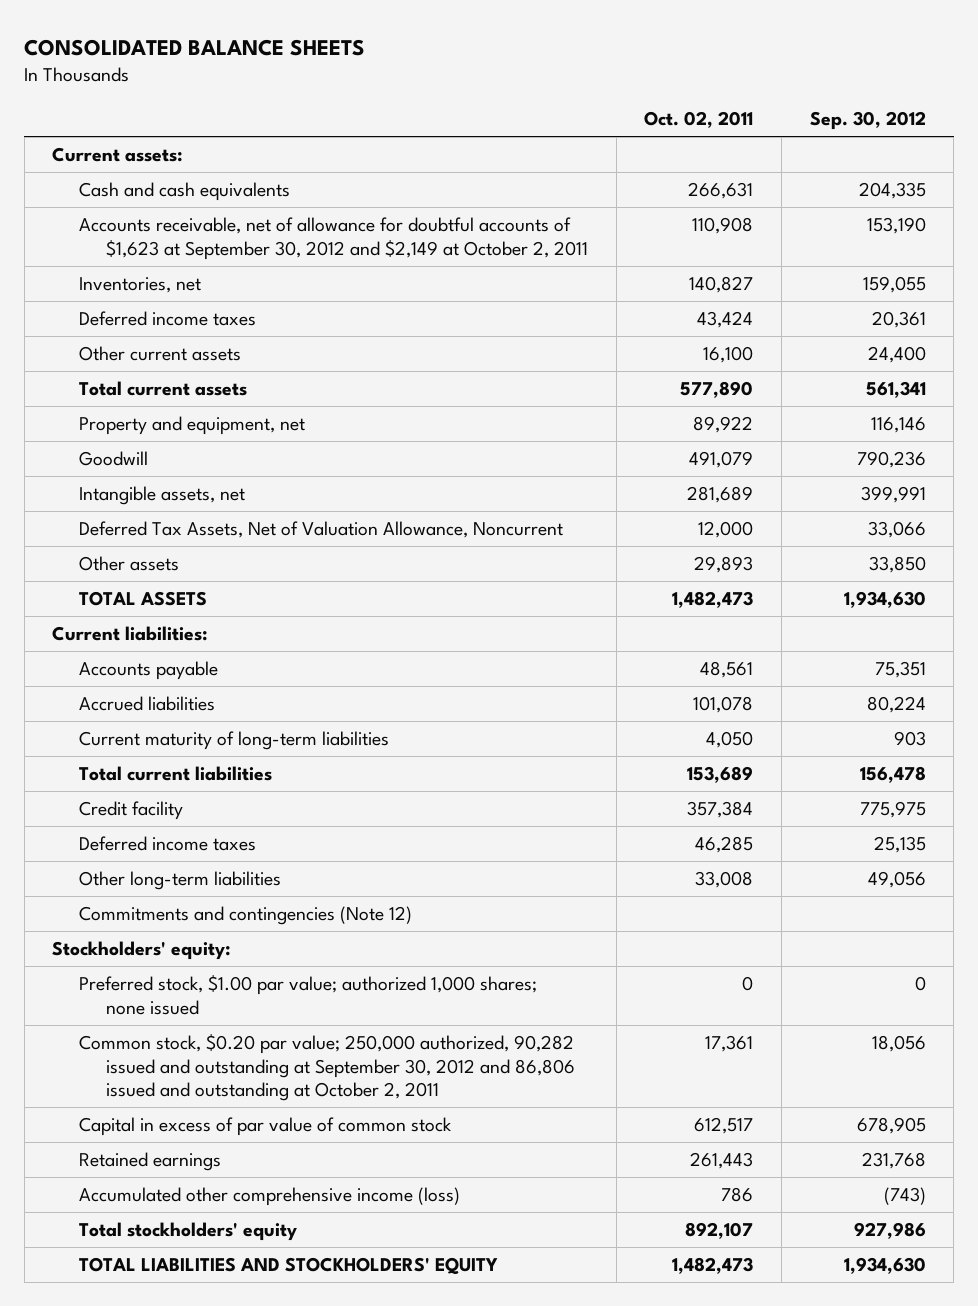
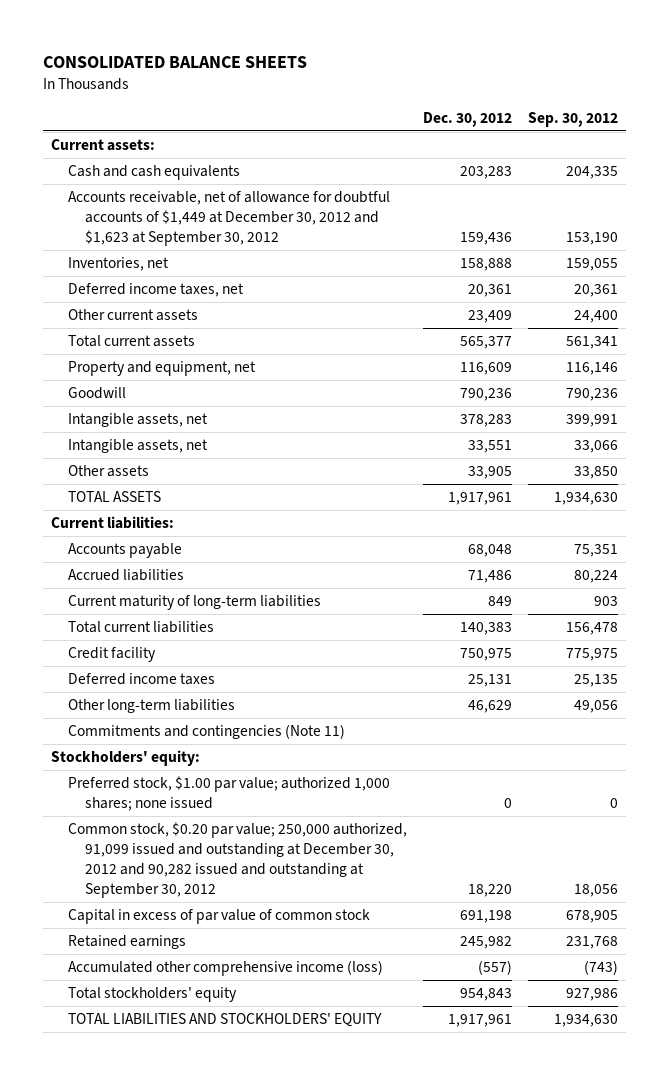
[644,111,754,129] Oct. 02, 2011 -> none
none -> [423,112,513,128] Dec. 30, 2012
[79,217,589,260] Accounts receivable, net of allowance for doubtful accounts of $1,623 at September 30, 2012 and $2,149 at October 2, 2011 -> [68,191,391,247] Accounts receivable, net of allowance for doubtful accounts of $1,449 at December 30, 2012 and $1,623 at September 30, 2012
[79,311,257,327] Deferred income taxes -> [68,283,245,298] Deferred income taxes, net
[79,521,564,539] Deferred Tax Assets, Net of Valuation Allowance, Noncurrent -> [68,439,209,454] Intangible assets, net
[79,906,413,926] Commitments and contingencies (Note 12) -> [68,724,346,740] Commitments and contingencies (Note 11)
[79,1034,576,1102] Common stock, $0.20 par value; 250,000 authorized, 90,282 issued and outstanding at September 30, 2012 and 86,806 issued and outstanding at October 2, 2011 -> [68,822,408,899] Common stock, $0.20 par value; 250,000 authorized, 91,099 issued and outstanding at December 30, 2012 and 90,282 issued and outstanding at September 30, 2012

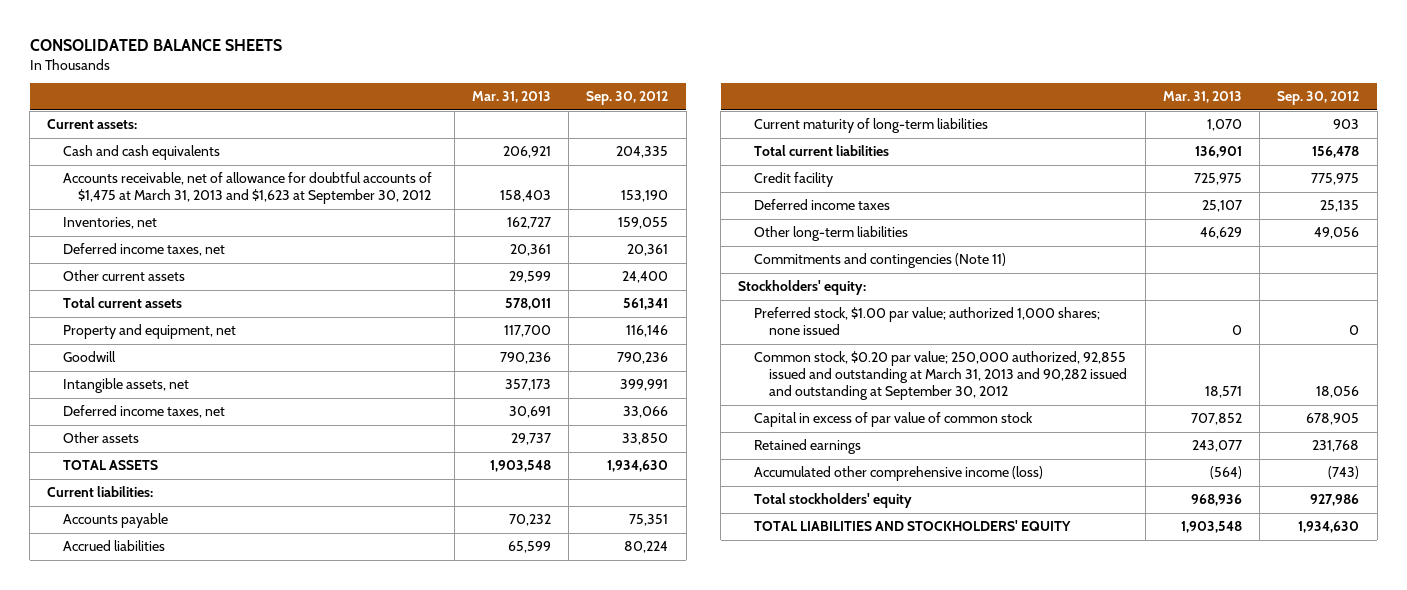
[423,112,513,128] Dec. 30, 2012 -> none
none -> [471,91,551,104] Mar. 31, 2013
[68,191,391,247] Accounts receivable, net of allowance for doubtful accounts of $1,449 at December 30, 2012 and $1,623 at September 30, 2012 -> [62,172,432,205] Accounts receivable, net of allowance for doubtful accounts of $1,475 at March 31, 2013 and $1,623 at September 30, 2012
[68,439,209,454] Intangible assets, net -> [62,405,225,419] Deferred income taxes, net
[68,822,408,899] Common stock, $0.20 par value; 250,000 authorized, 91,099 issued and outstanding at December 30, 2012 and 90,282 issued and outstanding at September 30, 2012 -> [753,351,1128,401] Common stock, $0.20 par value; 250,000 authorized, 92,855 issued and outstanding at March 31, 2013 and 90,282 issued and outstanding at September 30, 2012

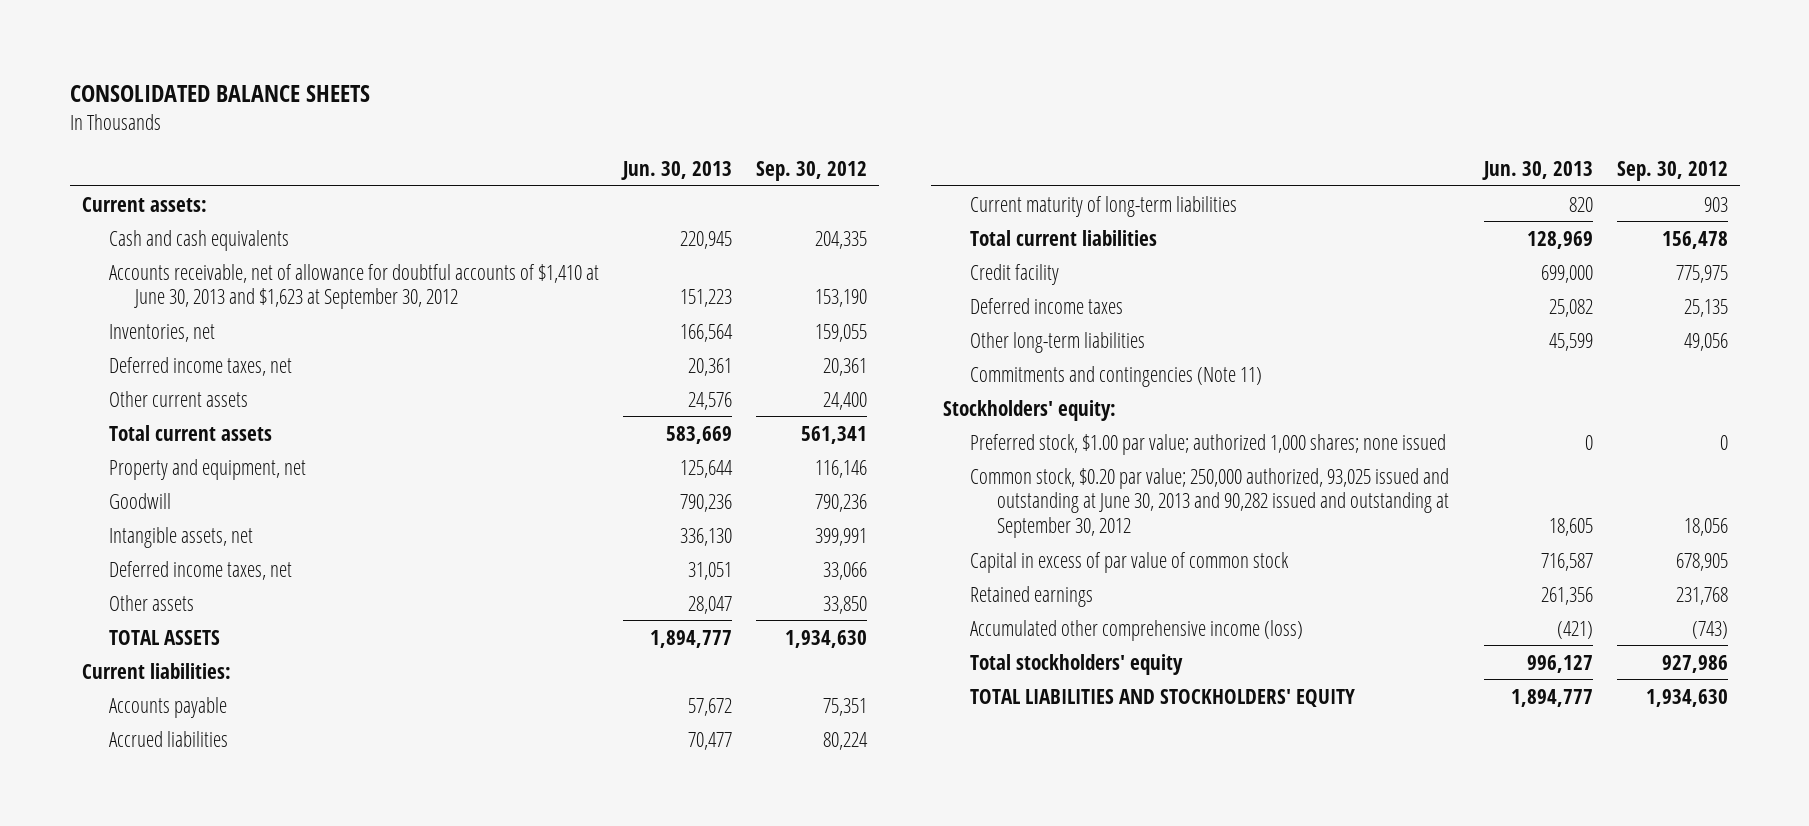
[471,91,551,104] Mar. 31, 2013 -> none
none -> [620,160,732,180] Jun. 30, 2013
[62,172,432,205] Accounts receivable, net of allowance for doubtful accounts of $1,475 at March 31, 2013 and $1,623 at September 30, 2012 -> [108,263,599,310] Accounts receivable, net of allowance for doubtful accounts of $1,410 at June 30, 2013 and $1,623 at September 30, 2012
[753,351,1128,401] Common stock, $0.20 par value; 250,000 authorized, 92,855 issued and outstanding at March 31, 2013 and 90,282 issued and outstanding at September 30, 2012 -> [969,467,1449,539] Common stock, $0.20 par value; 250,000 authorized, 93,025 issued and outstanding at June 30, 2013 and 90,282 issued and outstanding at September 30, 2012

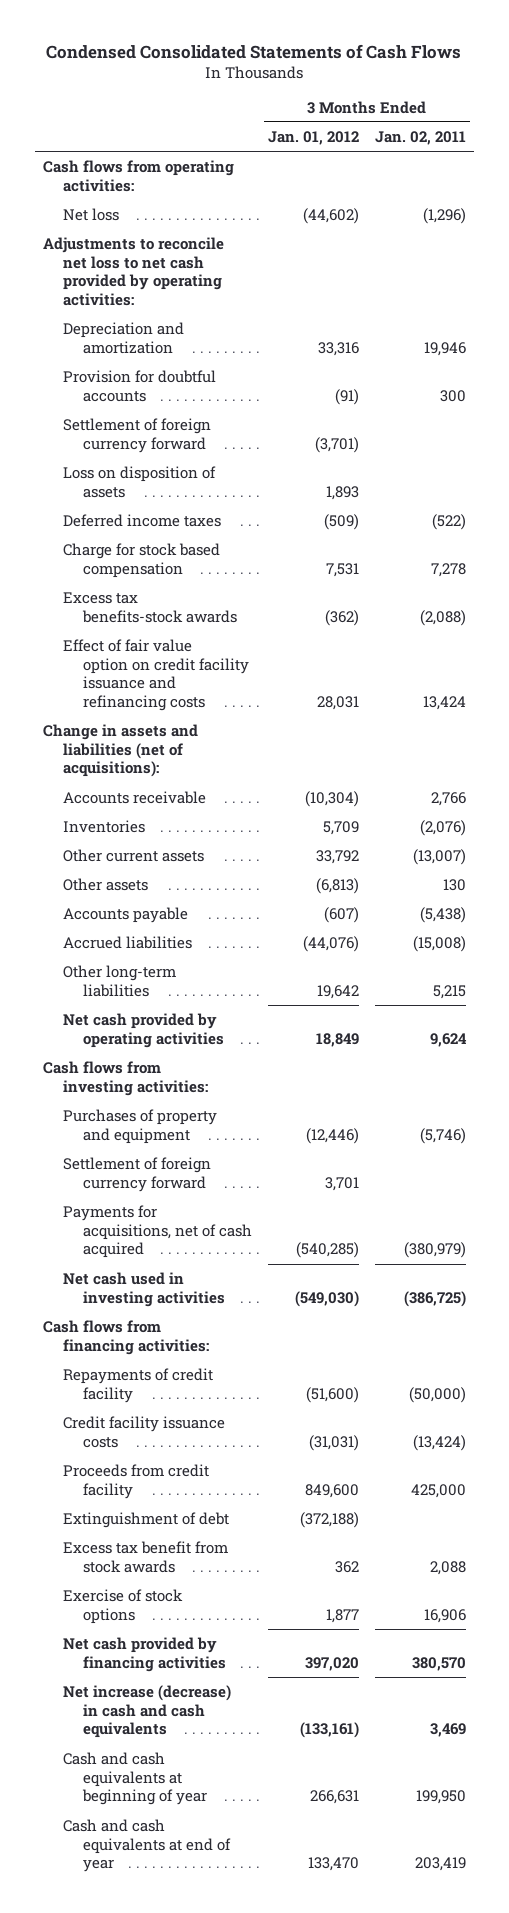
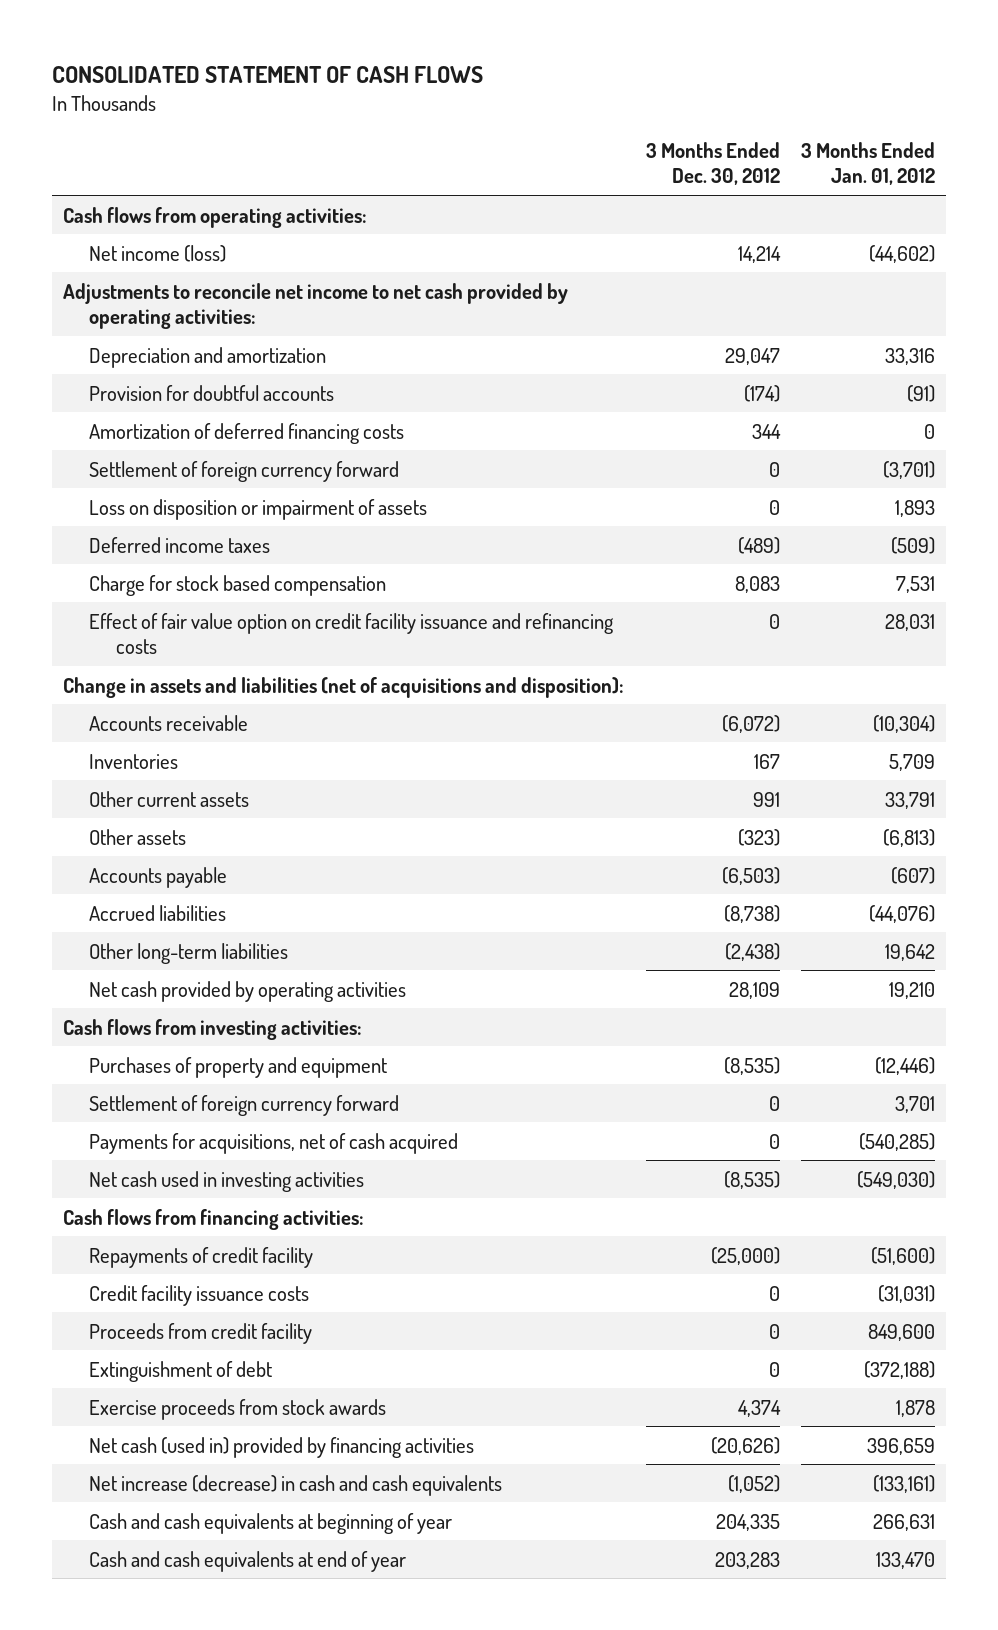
[46,44,462,60] Condensed Consolidated Statements of Cash Flows -> [51,66,483,84] CONSOLIDATED STATEMENT OF CASH FLOWS
[374,130,466,145] Jan. 02, 2011 -> none
none -> [645,141,780,186] 3 Months Ended Dec. 30, 2012
[62,207,119,221] Net loss -> [89,244,227,262] Net income (loss)
[43,236,225,307] Adjustments to reconcile net loss to net cash provided by operating activities: -> [62,282,568,330] Adjustments to reconcile net income to net cash provided by operating activities:
none -> [89,422,405,444] Amortization of deferred financing costs
[62,465,216,498] Loss on disposition of assets -> [89,498,428,520] Loss on disposition or impairment of assets
[62,591,237,623] Excess tax benefits-stock awards -> none
[43,723,199,778] Change in assets and liabilities (net of acquisitions): -> [62,676,624,698] Change in assets and liabilities (net of acquisitions and disposition):
[315,849,359,864] 33,792 -> [885,791,936,809] 33,791
[315,1032,359,1047] 18,849 -> [889,981,936,999] 19,210
[62,1540,228,1573] Excess tax benefit from stock awards -> none
[62,1588,183,1624] Exercise of stock options -> [89,1398,387,1420] Exercise proceeds from stock awards
[325,1608,359,1623] 1,877 -> [896,1399,936,1417] 1,878
[62,1636,226,1672] Net cash provided by financing activities -> [89,1436,475,1458] Net cash (used in) provided by financing activities
[304,1656,359,1671] 397,020 -> [867,1437,936,1455] 396,659

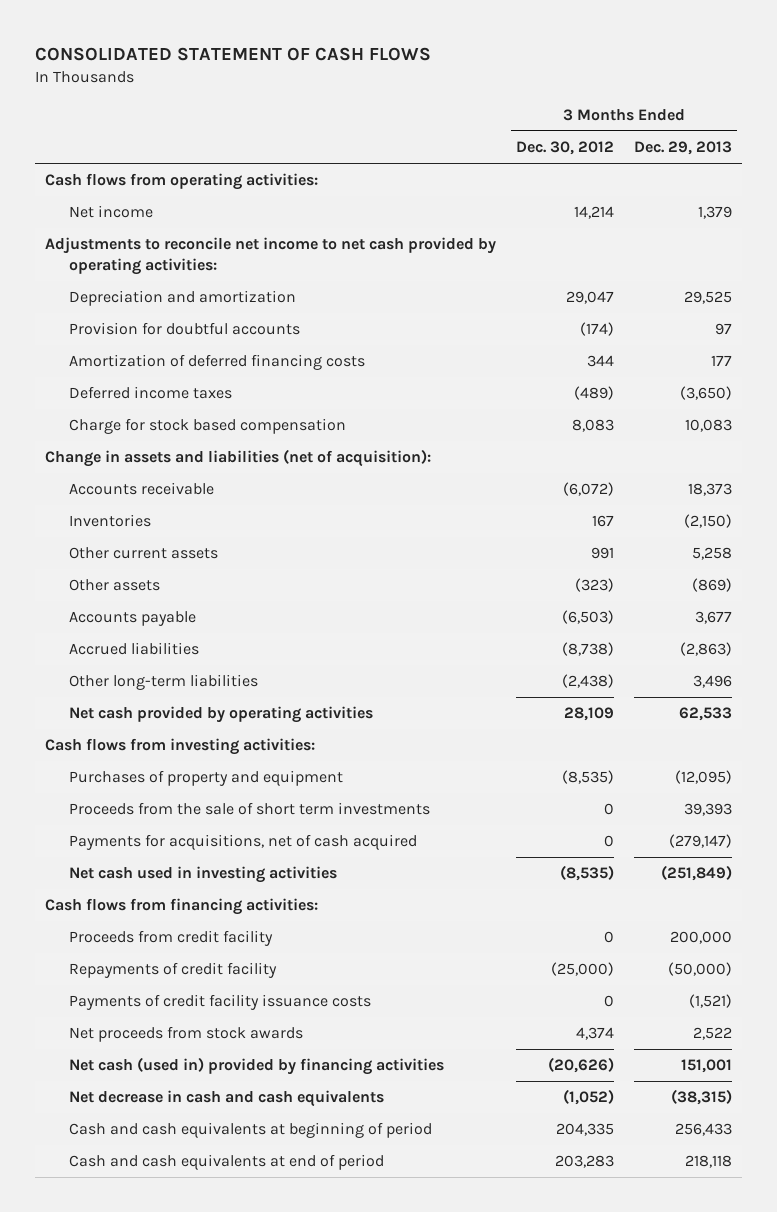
[801,141,936,186] 3 Months Ended Jan. 01, 2012 -> none
none -> [633,141,732,156] Dec. 29, 2013
[89,244,227,262] Net income (loss) -> [68,205,153,219] Net income
[89,460,400,482] Settlement of foreign currency forward -> none
[89,498,428,520] Loss on disposition or impairment of assets -> none
[89,612,615,655] Effect of fair value option on credit facility issuance and refinancing costs -> none
[62,676,624,698] Change in assets and liabilities (net of acquisitions and disposition): -> [45,449,432,468] Change in assets and liabilities (net of acquisition):
[89,1094,400,1116] Settlement of foreign currency forward -> none
none -> [68,802,430,816] Proceeds from the sale of short term investments
[89,1284,310,1306] Credit facility issuance costs -> none
[89,1360,273,1382] Extinguishment of debt -> none
[89,1246,314,1268] Repayments of credit facility -> [68,962,277,979] Repayments of credit facility
none -> [68,994,371,1011] Payments of credit facility issuance costs
[89,1398,387,1420] Exercise proceeds from stock awards -> [68,1026,303,1043] Net proceeds from stock awards
[89,1474,503,1496] Net increase (decrease) in cash and cash equivalents -> [68,1090,384,1108] Net decrease in cash and cash equivalents
[89,1512,453,1534] Cash and cash equivalents at beginning of year -> [68,1122,432,1139] Cash and cash equivalents at beginning of period
[89,1550,407,1572] Cash and cash equivalents at end of year -> [68,1154,384,1171] Cash and cash equivalents at end of period

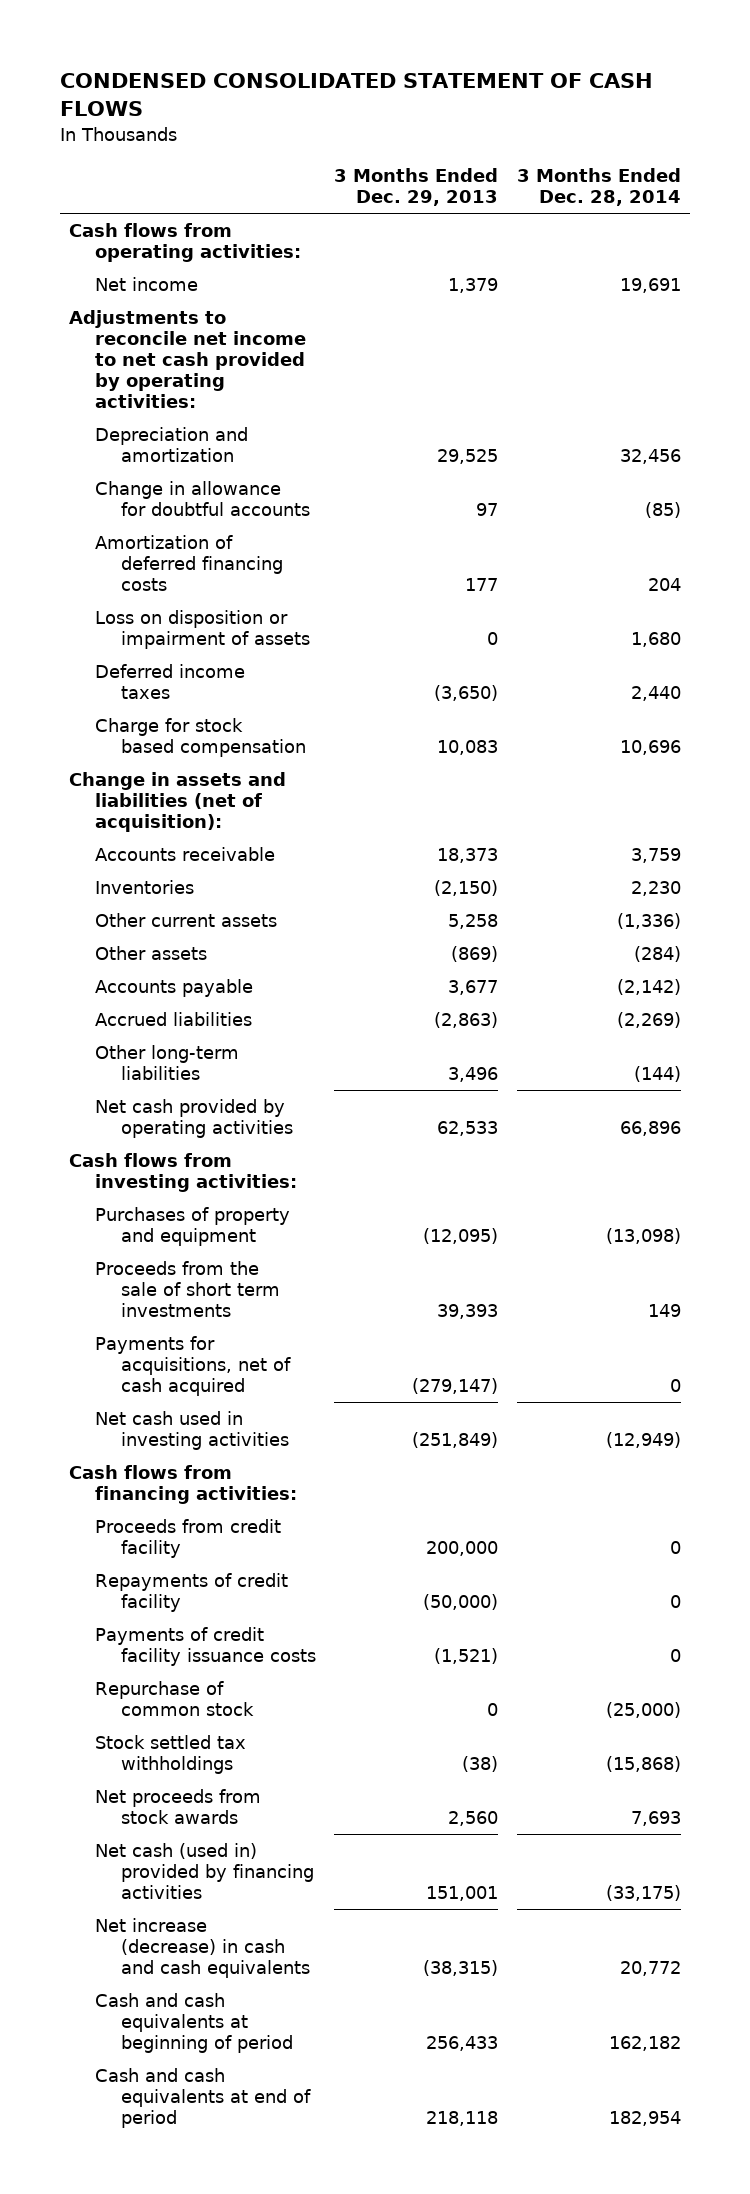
[35,47,432,62] CONSOLIDATED STATEMENT OF CASH FLOWS -> [59,73,653,117] CONDENSED CONSOLIDATED STATEMENT OF CASH FLOWS
[516,141,615,156] Dec. 30, 2012 -> none
none -> [517,168,682,207] 3 Months Ended Dec. 28, 2014
[68,322,300,336] Provision for doubtful accounts -> none
none -> [95,481,310,517] Change in allowance for doubtful accounts
none -> [95,610,310,650] Loss on disposition or impairment of assets
none -> [95,1681,254,1717] Repurchase of common stock
none -> [95,1735,247,1775] Stock settled tax withholdings
[692,1027,732,1041] 2,522 -> [448,1811,499,1827] 2,560
[68,1090,384,1108] Net decrease in cash and cash equivalents -> [95,1918,310,1979] Net increase (decrease) in cash and cash equivalents

